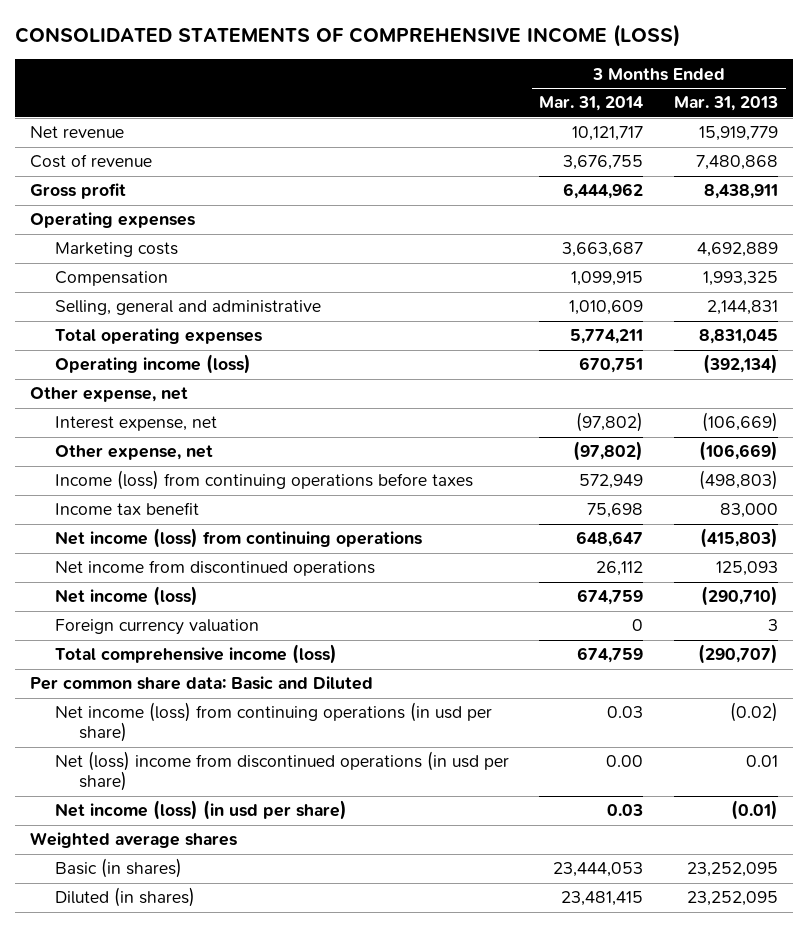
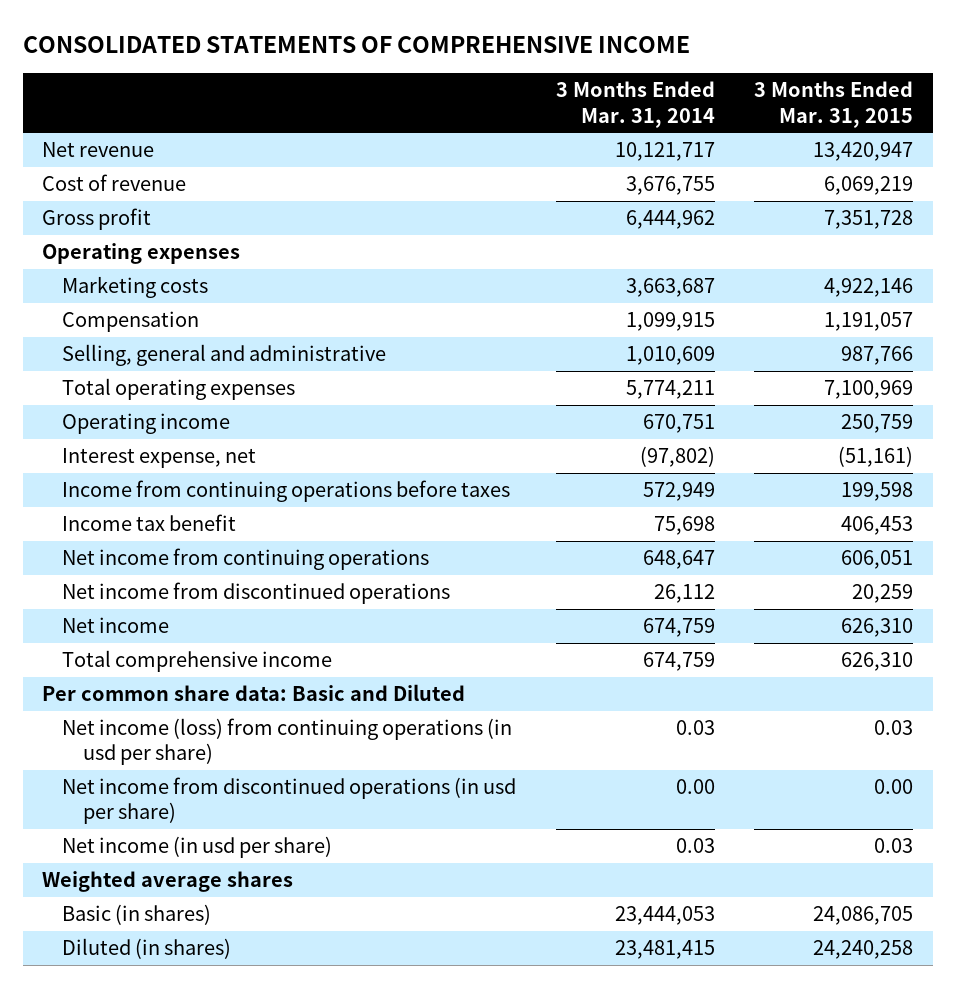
[15,23,681,47] CONSOLIDATED STATEMENTS OF COMPREHENSIVE INCOME (LOSS) -> [22,36,690,54] CONSOLIDATED STATEMENTS OF COMPREHENSIVE INCOME
[674,96,779,112] Mar. 31, 2013 -> none
none -> [753,81,913,128] 3 Months Ended Mar. 31, 2015
[30,387,189,403] Other expense, net -> none
[54,354,251,375] Operating income (loss) -> [62,413,231,435] Operating income
[54,445,213,461] Other expense, net -> none
[54,470,473,491] Income (loss) from continuing operations before taxes -> [62,480,511,503] Income from continuing operations before taxes
[54,528,422,549] Net income (loss) from continuing operations -> [62,548,430,571] Net income from continuing operations
[54,619,259,636] Foreign currency valuation -> none
[54,586,198,607] Net income (loss) -> [62,617,170,634] Net income
[54,644,337,665] Total comprehensive income (loss) -> [62,650,333,673] Total comprehensive income
[54,751,509,792] Net (loss) income from discontinued operations (in usd per share) -> [62,777,517,825] Net income from discontinued operations (in usd per share)
[54,800,347,821] Net income (loss) (in usd per share) -> [62,836,333,859] Net income (in usd per share)

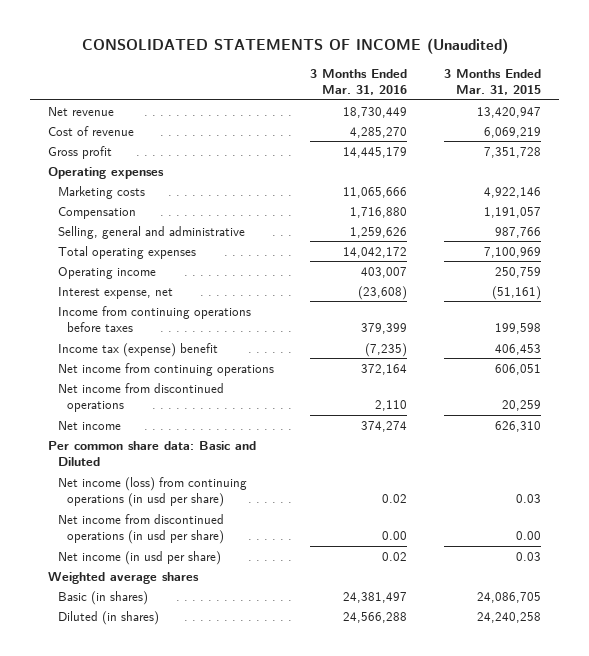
[22,36,690,54] CONSOLIDATED STATEMENTS OF COMPREHENSIVE INCOME -> [81,38,508,55] CONSOLIDATED STATEMENTS OF INCOME (Unaudited)
[555,81,715,128] 3 Months Ended Mar. 31, 2014 -> none
none -> [310,68,408,95] 3 Months Ended Mar. 31, 2016
[62,514,237,532] Income tax benefit -> [57,342,218,357] Income tax (expense) benefit
[62,650,333,673] Total comprehensive income -> none

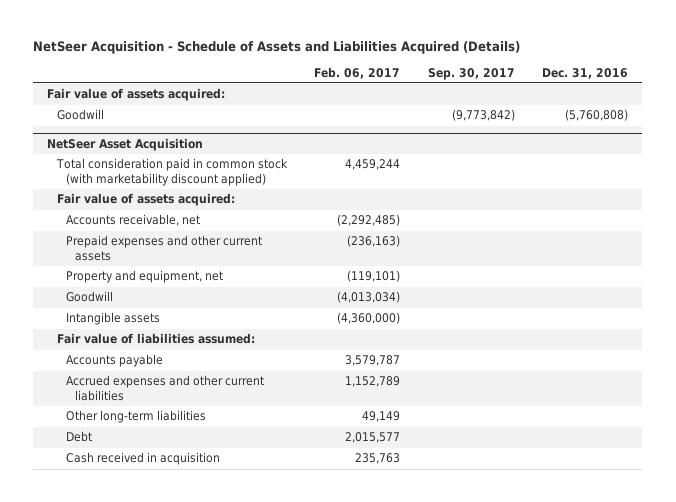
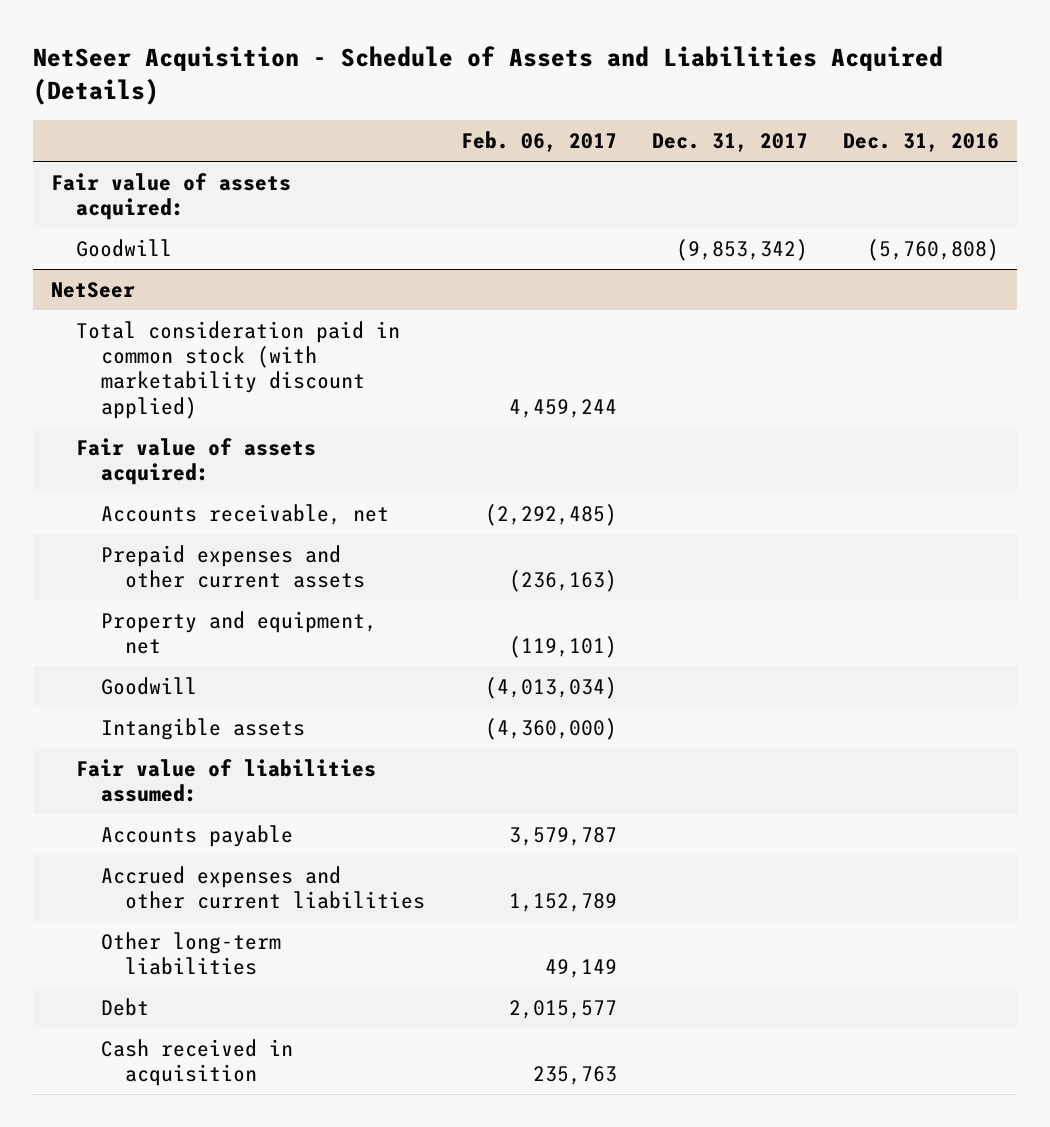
[427,67,515,80] Sep. 30, 2017 -> none
none -> [651,133,808,153] Dec. 31, 2017
[47,137,204,151] NetSeer Asset Acquisition -> [50,281,135,298] NetSeer

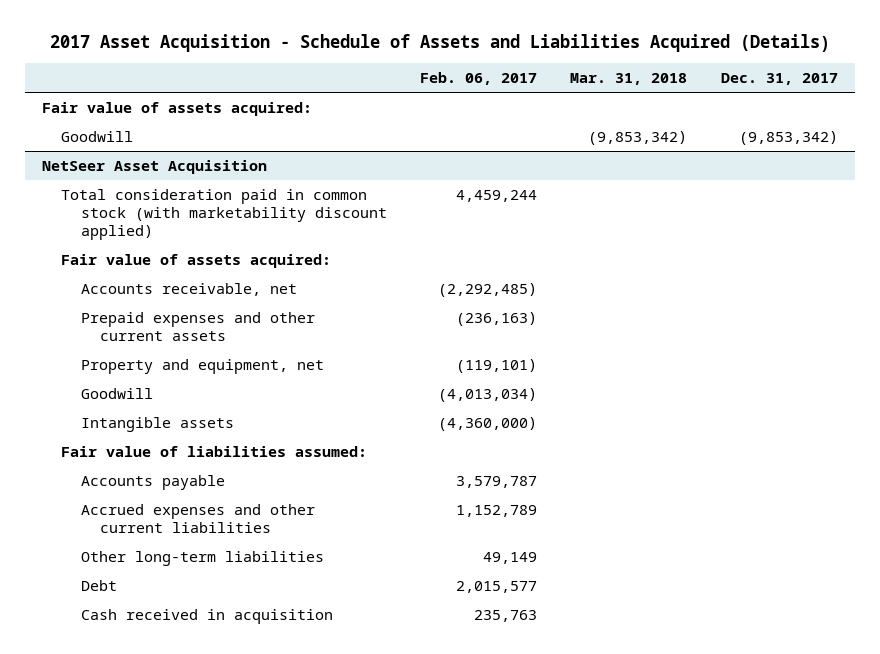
[33,46,944,105] NetSeer Acquisition - Schedule of Assets and Liabilities Acquired (Details) -> [49,34,830,53] 2017 Asset Acquisition - Schedule of Assets and Liabilities Acquired (Details)
[843,133,1000,153] Dec. 31, 2016 -> none
none -> [570,72,688,85] Mar. 31, 2018
[50,281,135,298] NetSeer -> [41,159,267,174] NetSeer Asset Acquisition

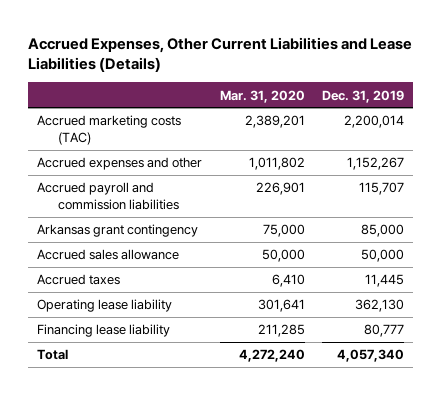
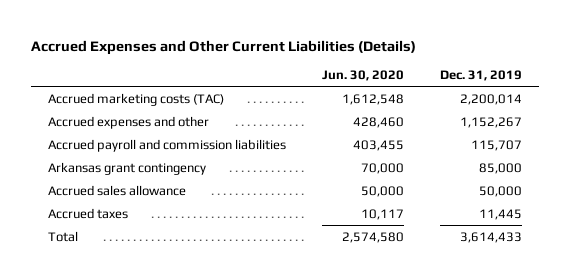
[28,36,413,73] Accrued Expenses, Other Current Liabilities and Lease Liabilities (Details) -> [30,39,416,55] Accrued Expenses and Other Current Liabilities (Details)
[219,89,305,103] Mar. 31, 2020 -> none
none -> [321,69,404,81] Jun. 30, 2020
[36,299,172,313] Operating lease liability -> none
[36,324,170,338] Financing lease liability -> none
[337,349,405,363] 4,057,340 -> [459,231,522,243] 3,614,433

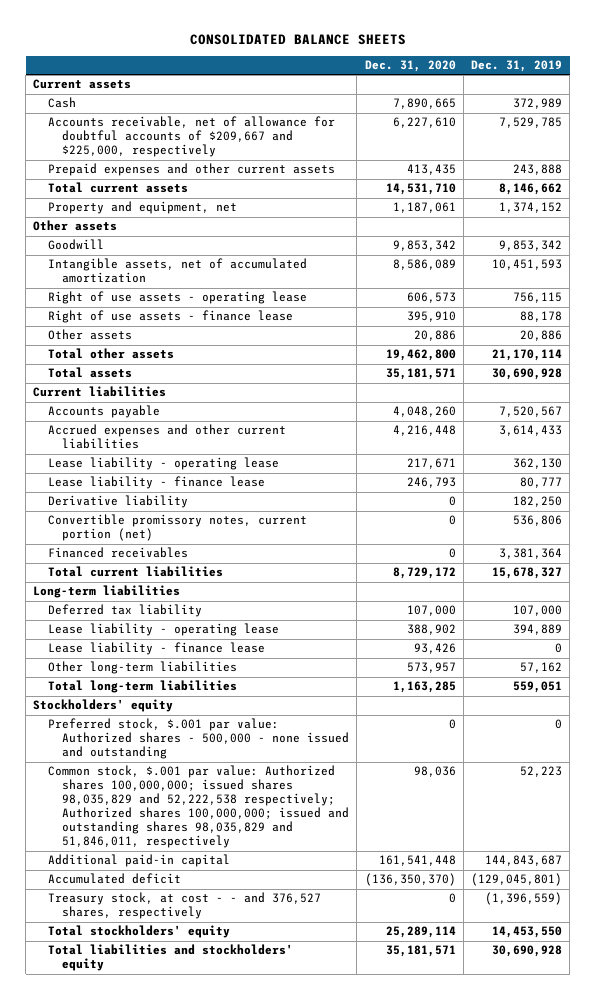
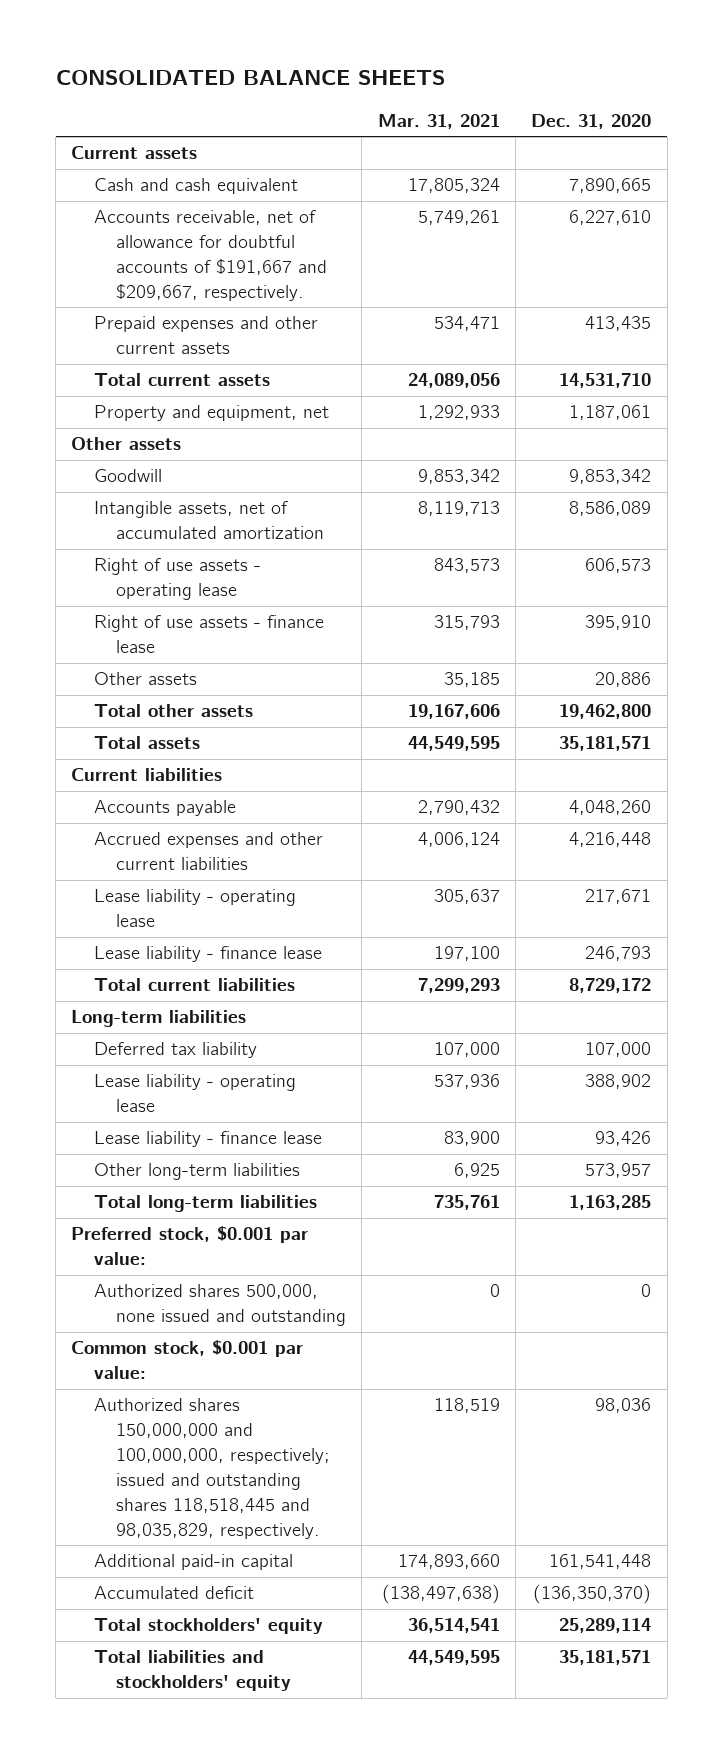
[471,60,563,73] Dec. 31, 2019 -> none
none -> [377,114,500,130] Mar. 31, 2021
[47,97,76,109] Cash -> [93,178,298,195] Cash and cash equivalent
[47,116,335,158] Accounts receivable, net of allowance for doubtful accounts of $209,667 and $225,000, respectively -> [93,210,327,301] Accounts receivable, net of allowance for doubtful accounts of $191,667 and $209,667, respectively.
[47,495,188,509] Derivative liability -> none
[47,514,307,542] Convertible promissory notes, current portion (net) -> none
[47,547,188,559] Financed receivables -> none
[33,699,174,713] Stockholders' equity -> none
none -> [71,1226,309,1266] Preferred stock, $0.001 par value:
[47,718,350,760] Preferred stock, $.001 par value: Authorized shares - 500,000 - none issued and outstanding -> [93,1284,346,1327] Authorized shares 500,000, none issued and outstanding
none -> [71,1340,304,1380] Common stock, $0.001 par value:
[47,765,350,849] Common stock, $.001 par value: Authorized shares 100,000,000; issued shares 98,035,829 and 52,222,538 respectively; Authorized shares 100,000,000; issued and outstanding shares 98,035,829 and 51,846,011, respectively -> [93,1398,330,1539] Authorized shares 150,000,000 and 100,000,000, respectively; issued and outstanding shares 118,518,445 and 98,035,829, respectively.
[47,892,321,920] Treasury stock, at cost - - and 376,527 shares, respectively -> none

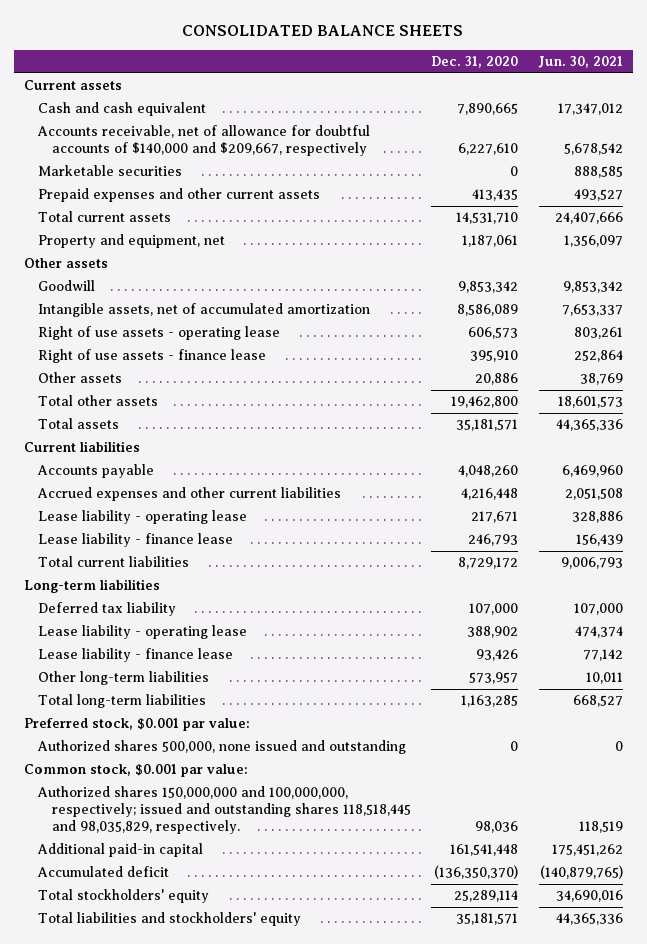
[377,114,500,130] Mar. 31, 2021 -> none
none -> [537,56,623,69] Jun. 30, 2021
[93,210,327,301] Accounts receivable, net of allowance for doubtful accounts of $191,667 and $209,667, respectively. -> [37,125,371,157] Accounts receivable, net of allowance for doubtful accounts of $140,000 and $209,667, respectively
none -> [38,165,183,177] Marketable securities

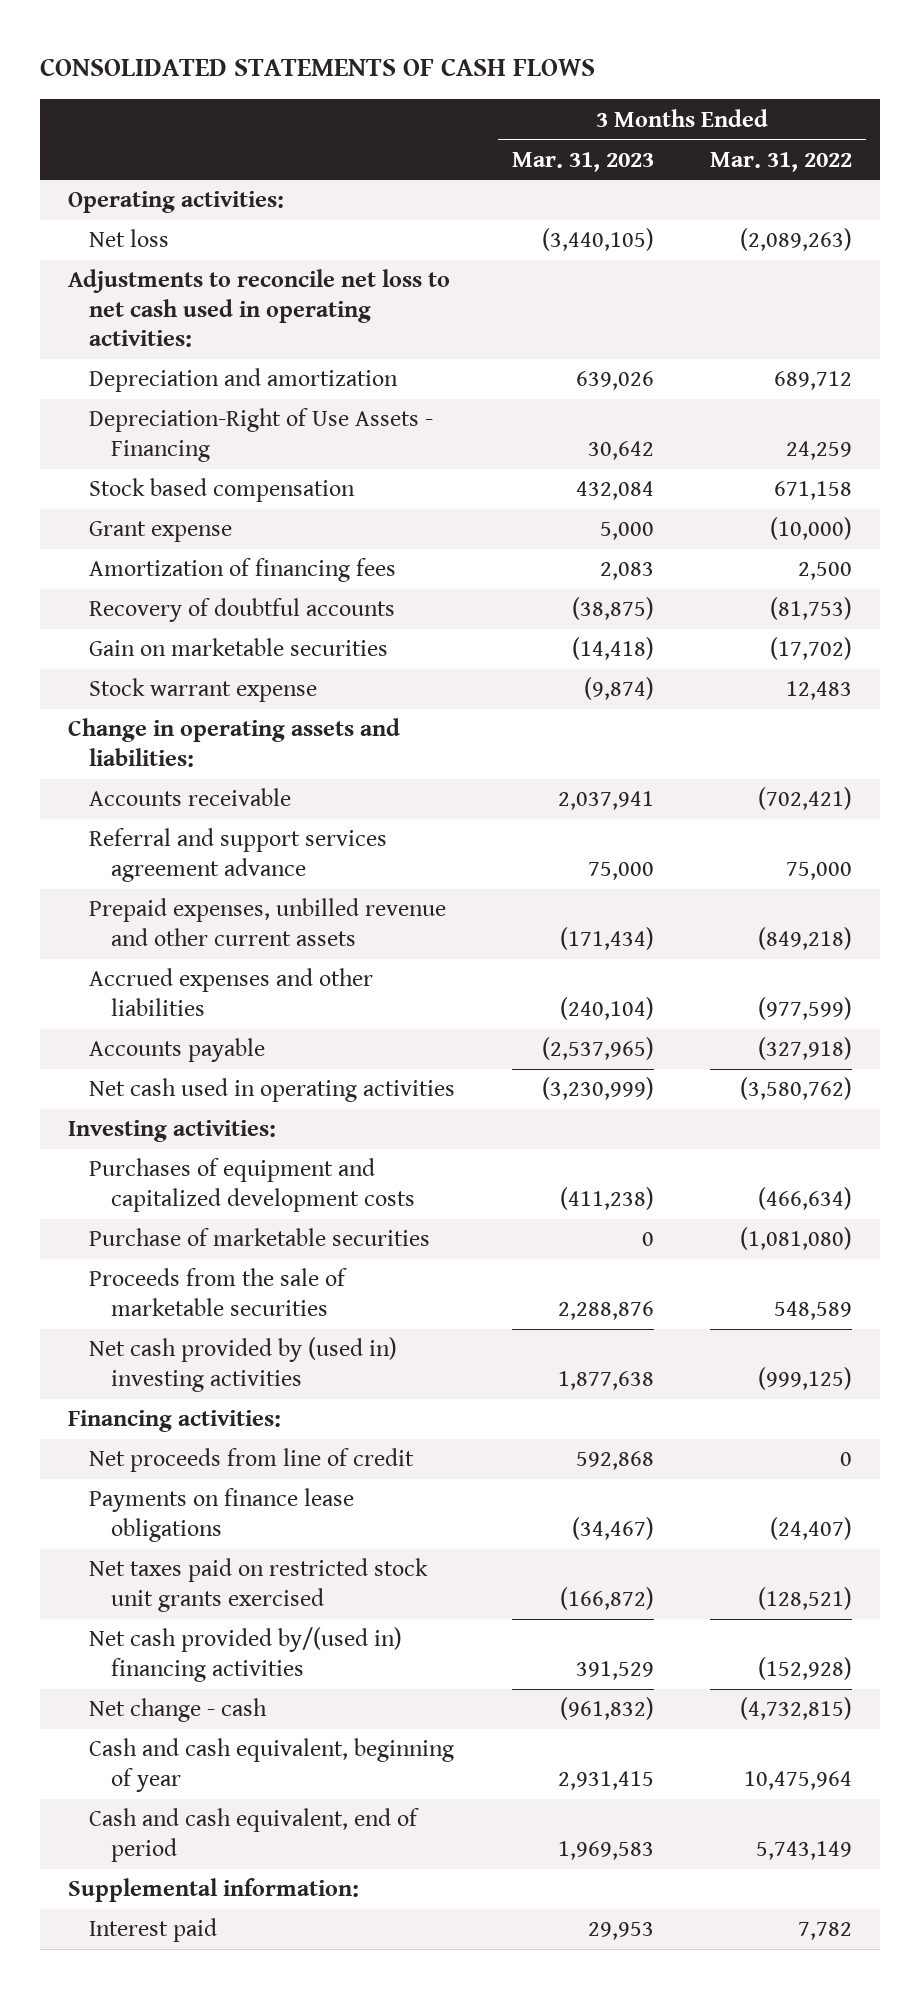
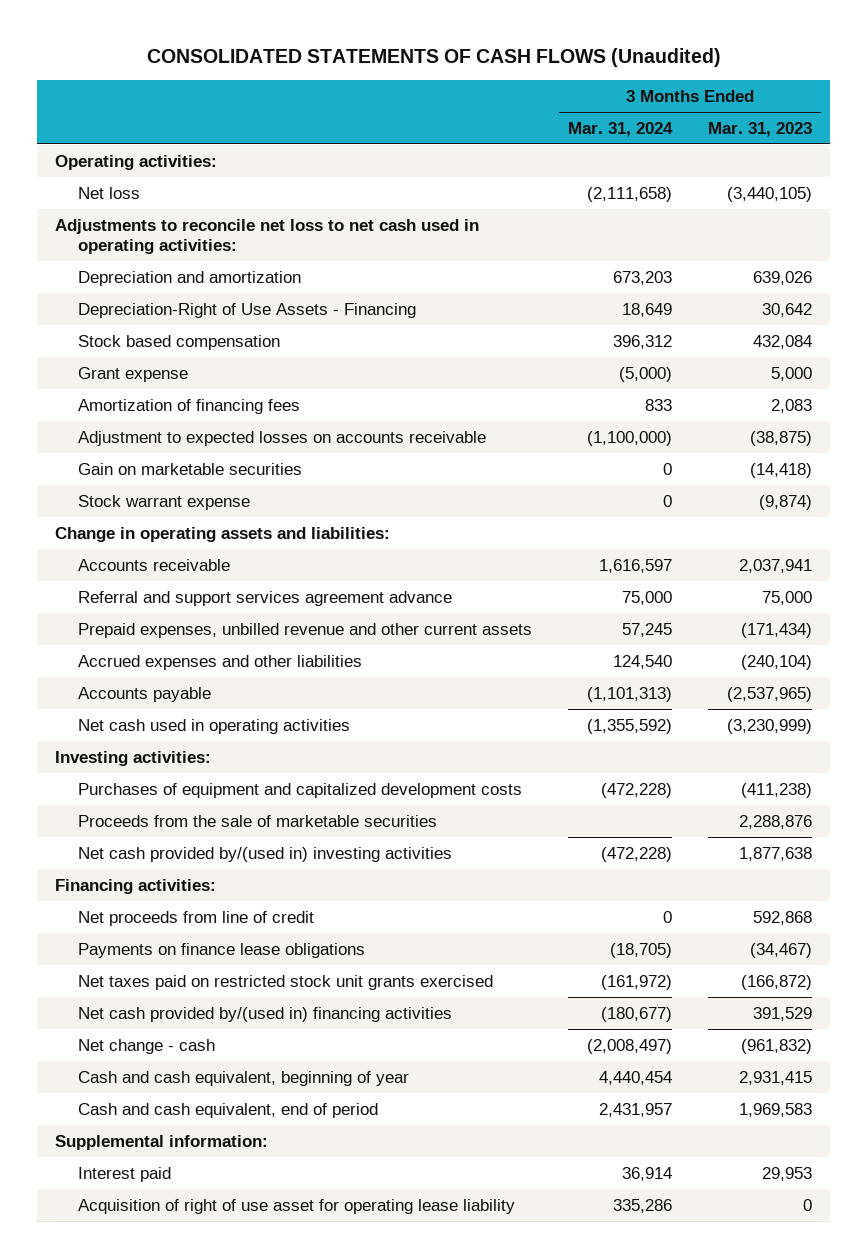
[39,58,595,77] CONSOLIDATED STATEMENTS OF CASH FLOWS -> [146,48,721,68] CONSOLIDATED STATEMENTS OF CASH FLOWS (Unaudited)
[710,151,853,172] Mar. 31, 2022 -> none
none -> [567,121,673,137] Mar. 31, 2024
[89,598,396,623] Recovery of doubtful accounts -> [77,430,486,446] Adjustment to expected losses on accounts receivable
[89,1228,431,1247] Purchase of marketable securities -> none
[89,1337,398,1392] Net cash provided by (used in) investing activities -> [77,846,452,862] Net cash provided by/(used in) investing activities
none -> [77,1198,515,1214] Acquisition of right of use asset for operating lease liability

